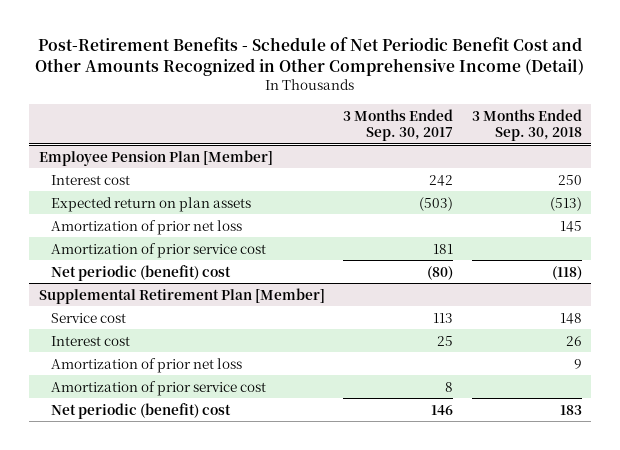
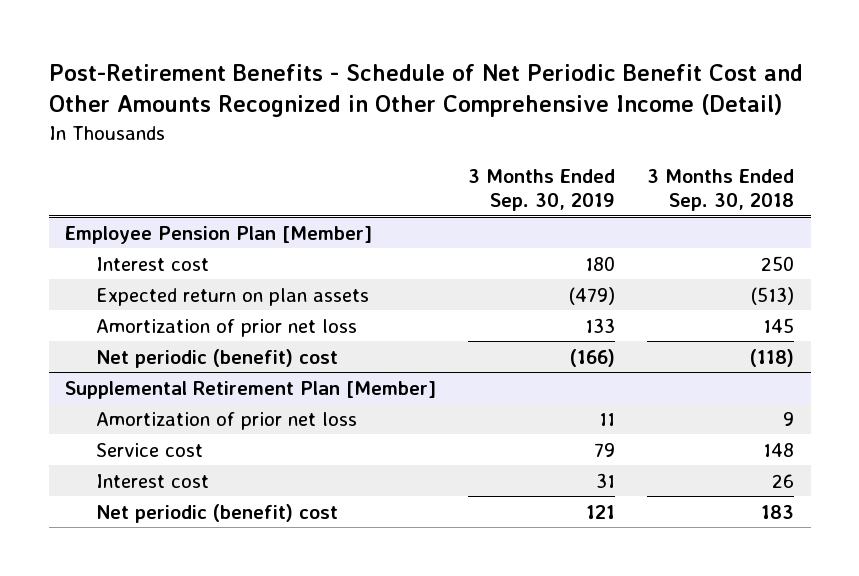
[343,108,454,142] 3 Months Ended Sep. 30, 2017 -> none
none -> [468,168,616,211] 3 Months Ended Sep. 30, 2019
[50,242,266,258] Amortization of prior service cost -> none
[50,357,242,373] Amortization of prior net loss -> [95,411,357,430] Amortization of prior net loss
[50,380,266,396] Amortization of prior service cost -> none

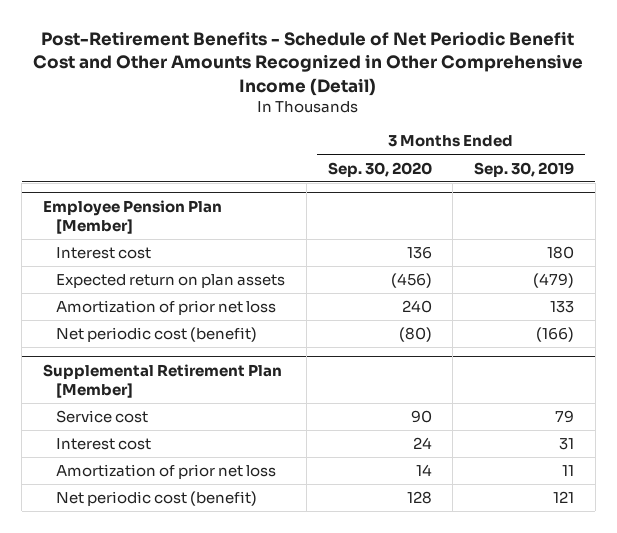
[647,168,795,211] 3 Months Ended Sep. 30, 2018 -> none
none -> [327,161,432,177] Sep. 30, 2020
[95,348,338,368] Net periodic (benefit) cost -> [56,327,258,343] Net periodic cost (benefit)
[95,411,357,430] Amortization of prior net loss -> [56,464,277,480] Amortization of prior net loss
[95,503,338,523] Net periodic (benefit) cost -> [56,491,258,507] Net periodic cost (benefit)

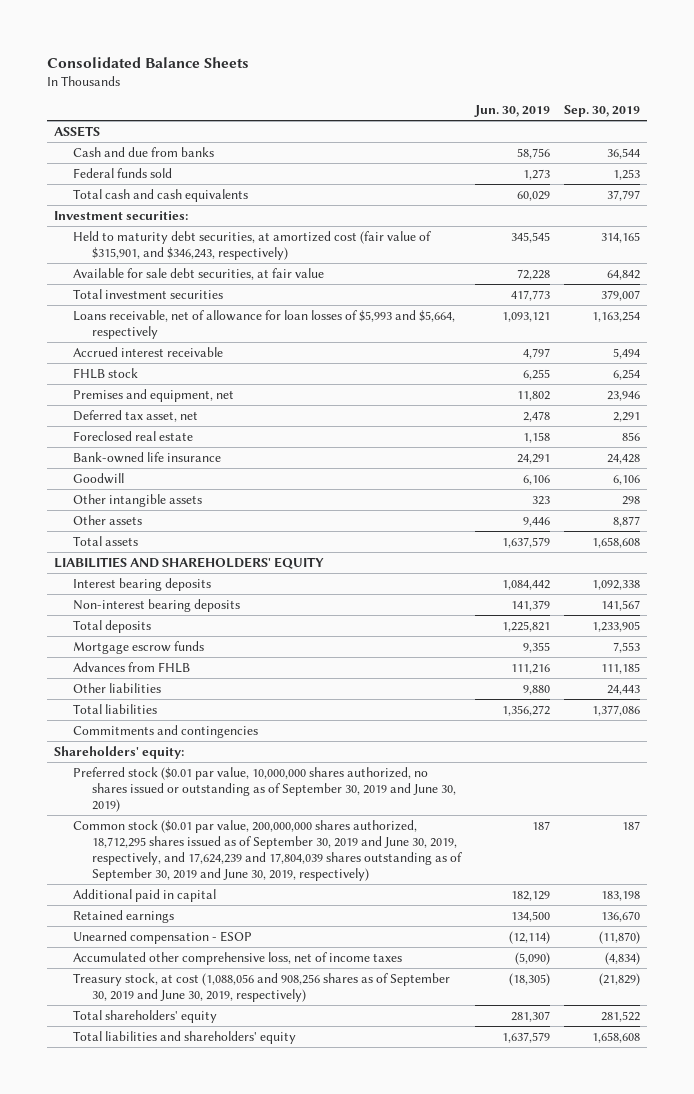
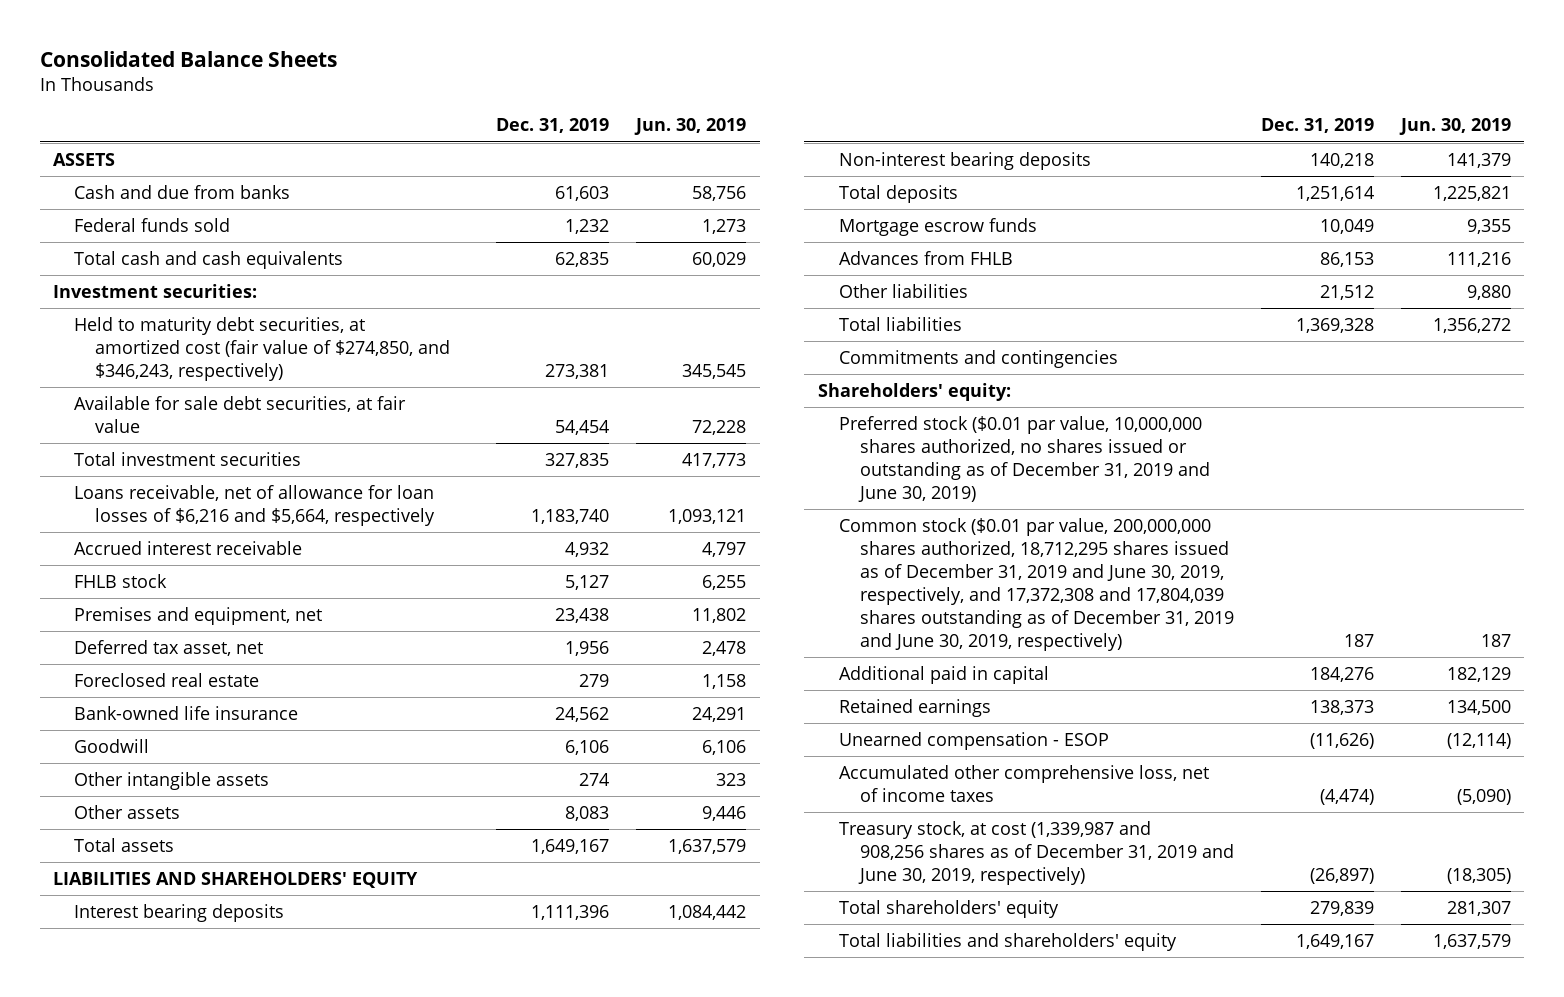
[563,105,640,118] Sep. 30, 2019 -> none
none -> [496,118,610,134] Dec. 31, 2019
[73,230,432,260] Held to maturity debt securities, at amortized cost (fair value of $315,901, and $346,243, respectively) -> [74,316,451,381] Held to maturity debt securities, at amortized cost (fair value of $274,850, and $346,243, respectively)
[73,309,456,339] Loans receivable, net of allowance for loan losses of $5,993 and $5,664, respectively -> [74,484,436,526] Loans receivable, net of allowance for loan losses of $6,216 and $5,664, respectively
[73,766,457,812] Preferred stock ($0.01 par value, 10,000,000 shares authorized, no shares issued or outstanding as of September 30, 2019 and June 30, 2019) -> [838,415,1210,502] Preferred stock ($0.01 par value, 10,000,000 shares authorized, no shares issued or outstanding as of December 31, 2019 and June 30, 2019)
[73,819,463,881] Common stock ($0.01 par value, 200,000,000 shares authorized, 18,712,295 shares issued as of September 30, 2019 and June 30, 2019, respectively, and 17,624,239 and 17,804,039 shares outstanding as of September 30, 2019 and June 30, 2019, respectively) -> [838,517,1234,651] Common stock ($0.01 par value, 200,000,000 shares authorized, 18,712,295 shares issued as of December 31, 2019 and June 30, 2019, respectively, and 17,372,308 and 17,804,039 shares outstanding as of December 31, 2019 and June 30, 2019, respectively)
[73,972,451,1002] Treasury stock, at cost (1,088,056 and 908,256 shares as of September 30, 2019 and June 30, 2019, respectively) -> [838,820,1234,885] Treasury stock, at cost (1,339,987 and 908,256 shares as of December 31, 2019 and June 30, 2019, respectively)

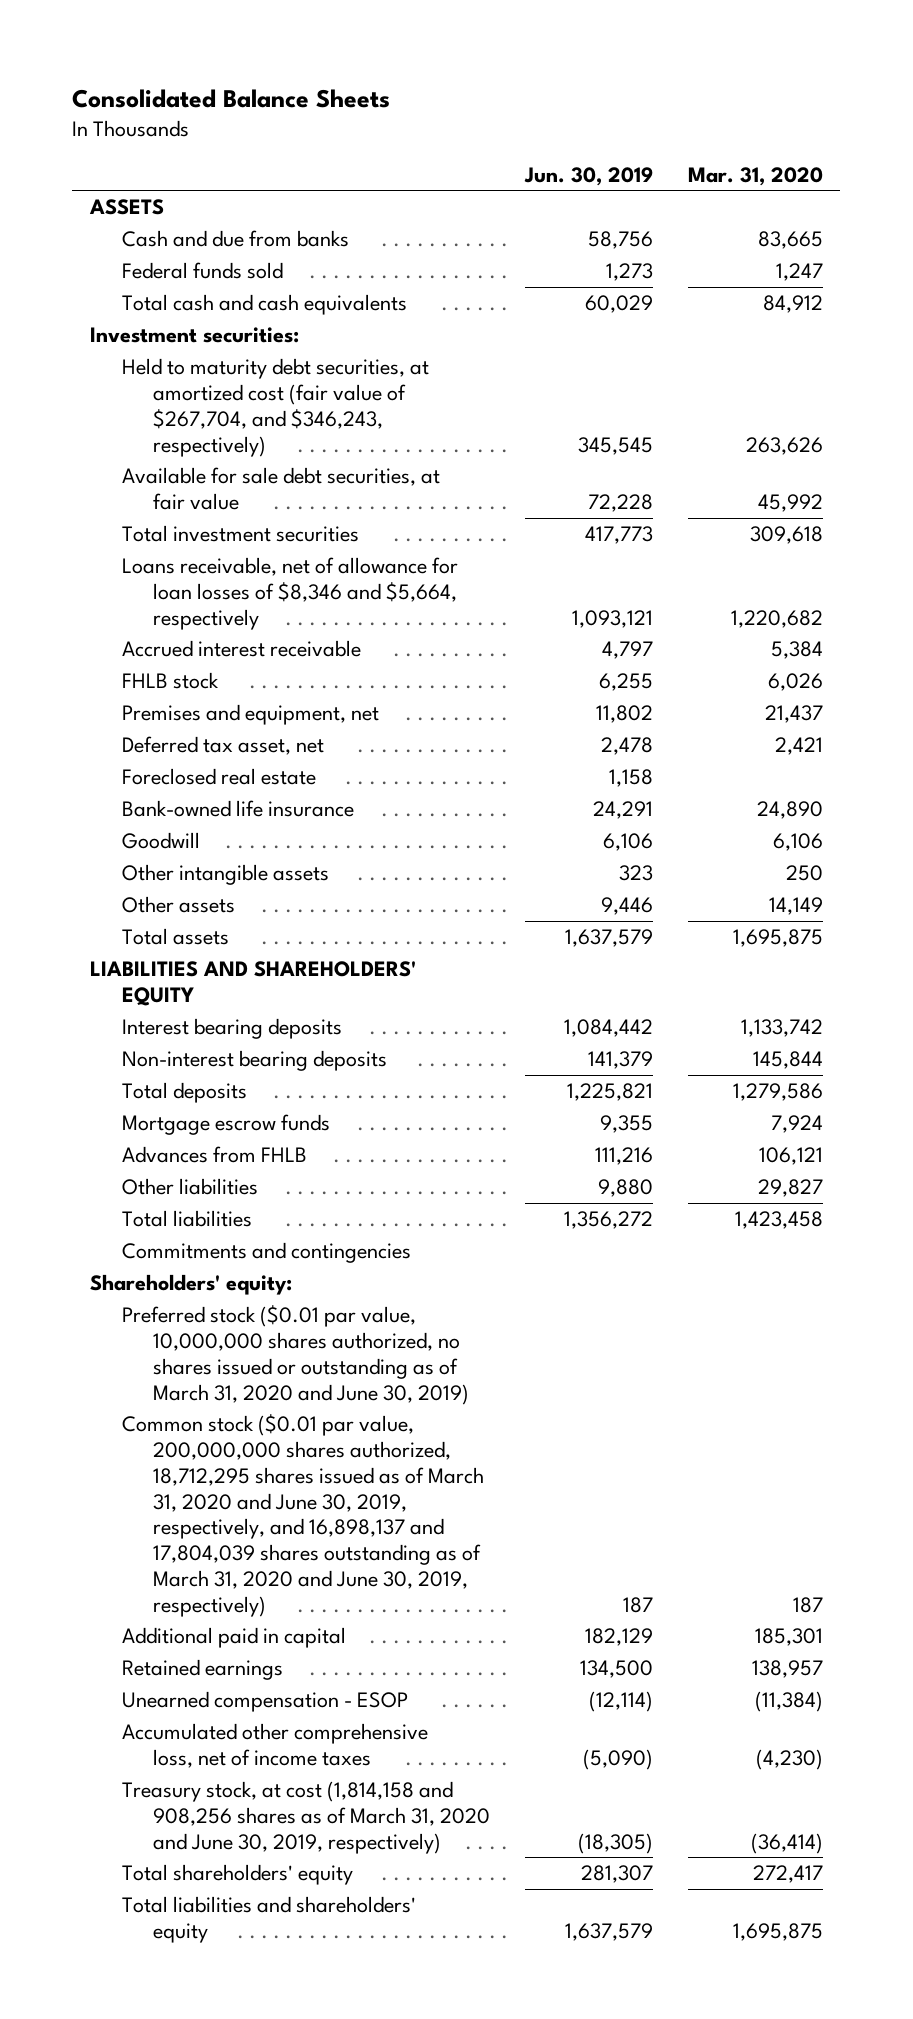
[496,118,610,134] Dec. 31, 2019 -> none
none -> [688,166,824,186] Mar. 31, 2020
[74,316,451,381] Held to maturity debt securities, at amortized cost (fair value of $274,850, and $346,243, respectively) -> [121,358,429,457] Held to maturity debt securities, at amortized cost (fair value of $267,704, and $346,243, respectively)
[74,484,436,526] Loans receivable, net of allowance for loan losses of $6,216 and $5,664, respectively -> [121,557,458,630] Loans receivable, net of allowance for loan losses of $8,346 and $5,664, respectively
[838,415,1210,502] Preferred stock ($0.01 par value, 10,000,000 shares authorized, no shares issued or outstanding as of December 31, 2019 and June 30, 2019) -> [121,1305,470,1405] Preferred stock ($0.01 par value, 10,000,000 shares authorized, no shares issued or outstanding as of March 31, 2020 and June 30, 2019)
[838,517,1234,651] Common stock ($0.01 par value, 200,000,000 shares authorized, 18,712,295 shares issued as of December 31, 2019 and June 30, 2019, respectively, and 17,372,308 and 17,804,039 shares outstanding as of December 31, 2019 and June 30, 2019, respectively) -> [121,1414,485,1617] Common stock ($0.01 par value, 200,000,000 shares authorized, 18,712,295 shares issued as of March 31, 2020 and June 30, 2019, respectively, and 16,898,137 and 17,804,039 shares outstanding as of March 31, 2020 and June 30, 2019, respectively)
[838,820,1234,885] Treasury stock, at cost (1,339,987 and 908,256 shares as of December 31, 2019 and June 30, 2019, respectively) -> [121,1781,491,1854] Treasury stock, at cost (1,814,158 and 908,256 shares as of March 31, 2020 and June 30, 2019, respectively)

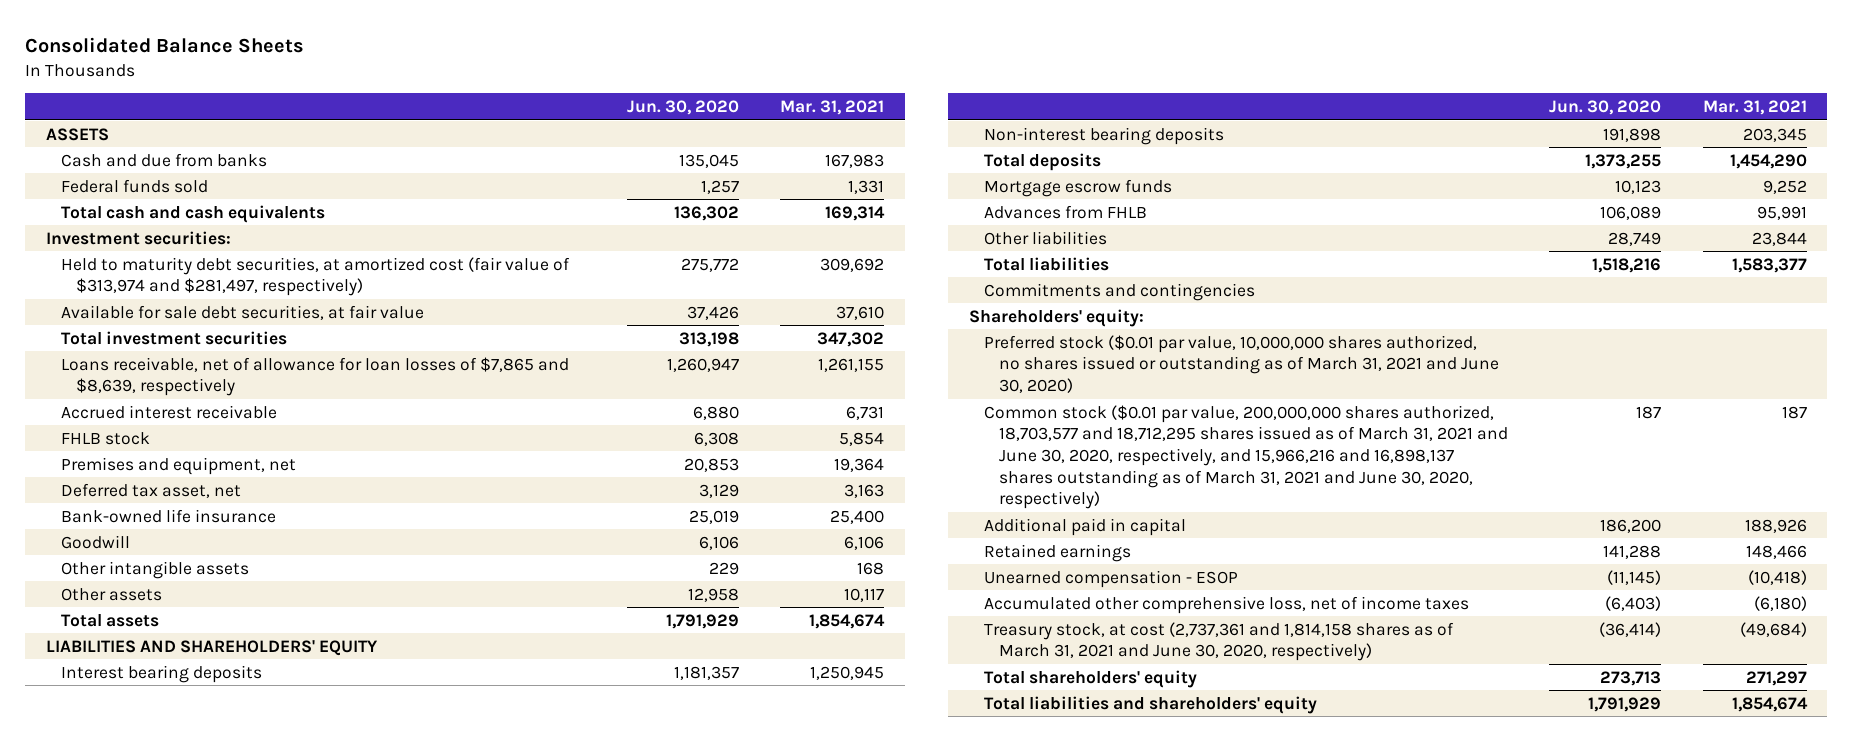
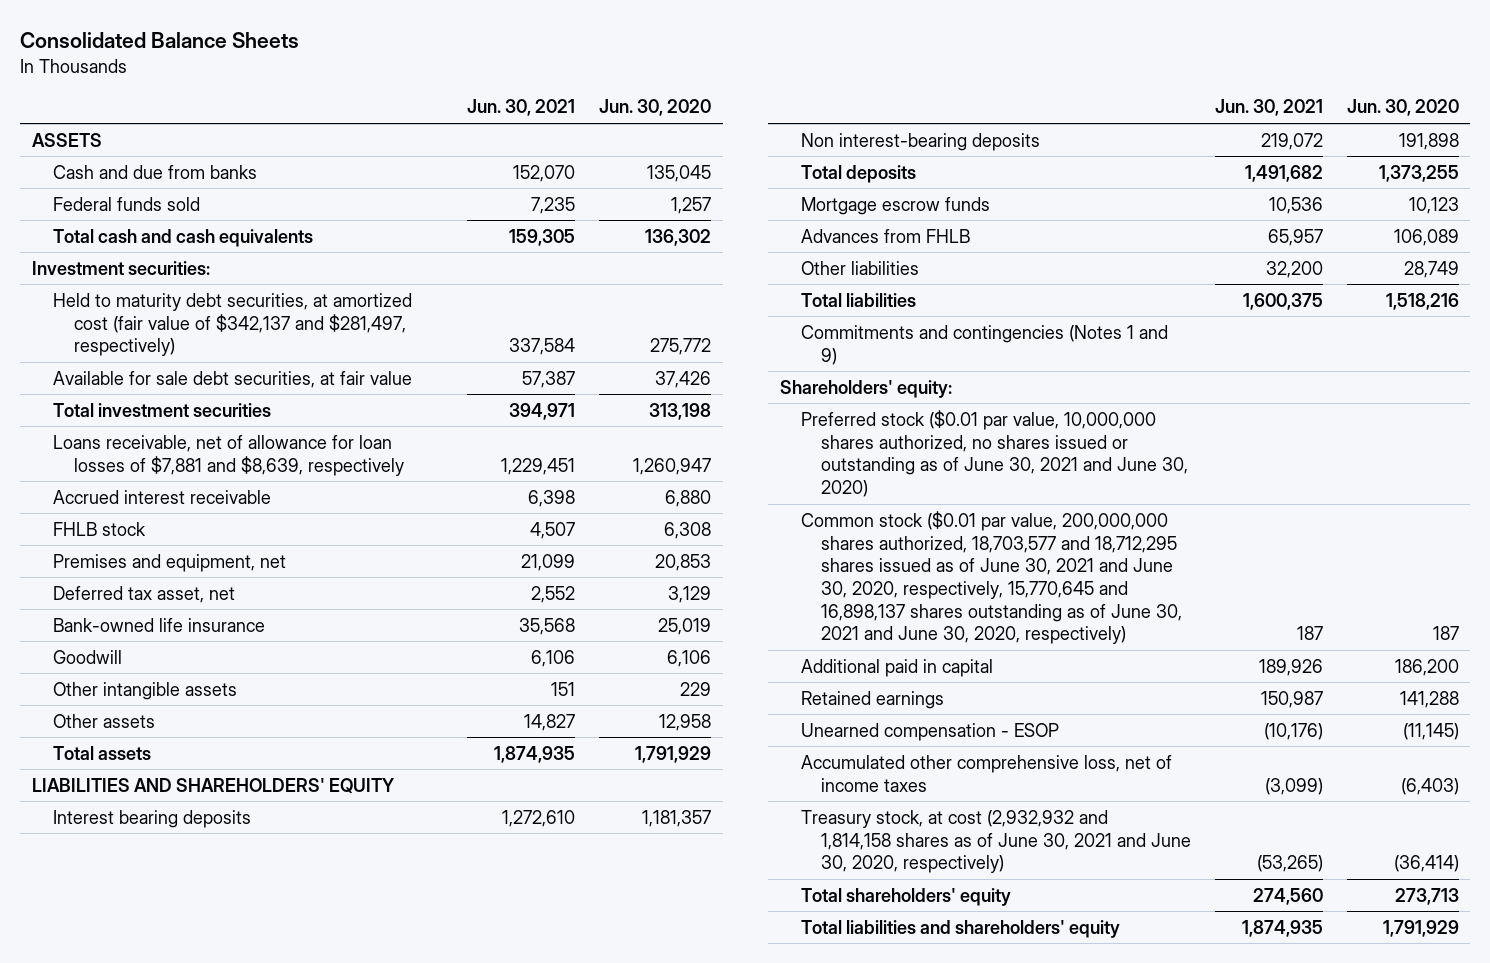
[779,99,884,115] Mar. 31, 2021 -> none
none -> [467,99,576,117] Jun. 30, 2021
[61,256,571,297] Held to maturity debt securities, at amortized cost (fair value of $313,974 and $281,497, respectively) -> [52,292,412,357] Held to maturity debt securities, at amortized cost (fair value of $342,137 and $281,497, respectively)
[61,356,570,397] Loans receivable, net of allowance for loan losses of $7,865 and $8,639, respectively -> [52,434,404,476] Loans receivable, net of allowance for loan losses of $7,881 and $8,639, respectively
[983,126,1224,145] Non-interest bearing deposits -> [800,132,1040,151] Non interest-bearing deposits
[983,282,1255,301] Commitments and contingencies -> [800,324,1168,365] Commitments and contingencies (Notes 1 and 9)
[983,334,1499,393] Preferred stock ($0.01 par value, 10,000,000 shares authorized, no shares issued or outstanding as of March 31, 2021 and June 30, 2020) -> [800,409,1189,497] Preferred stock ($0.01 par value, 10,000,000 shares authorized, no shares issued or outstanding as of June 30, 2021 and June 30, 2020)
[983,404,1508,510] Common stock ($0.01 par value, 200,000,000 shares authorized, 18,703,577 and 18,712,295 shares issued as of March 31, 2021 and June 30, 2020, respectively, and 15,966,216 and 16,898,137 shares outstanding as of March 31, 2021 and June 30, 2020, respectively) -> [800,510,1183,645] Common stock ($0.01 par value, 200,000,000 shares authorized, 18,703,577 and 18,712,295 shares issued as of June 30, 2021 and June 30, 2020, respectively, 15,770,645 and 16,898,137 shares outstanding as of June 30, 2021 and June 30, 2020, respectively)
[983,621,1454,662] Treasury stock, at cost (2,737,361 and 1,814,158 shares as of March 31, 2021 and June 30, 2020, respectively) -> [800,809,1192,874] Treasury stock, at cost (2,932,932 and 1,814,158 shares as of June 30, 2021 and June 30, 2020, respectively)

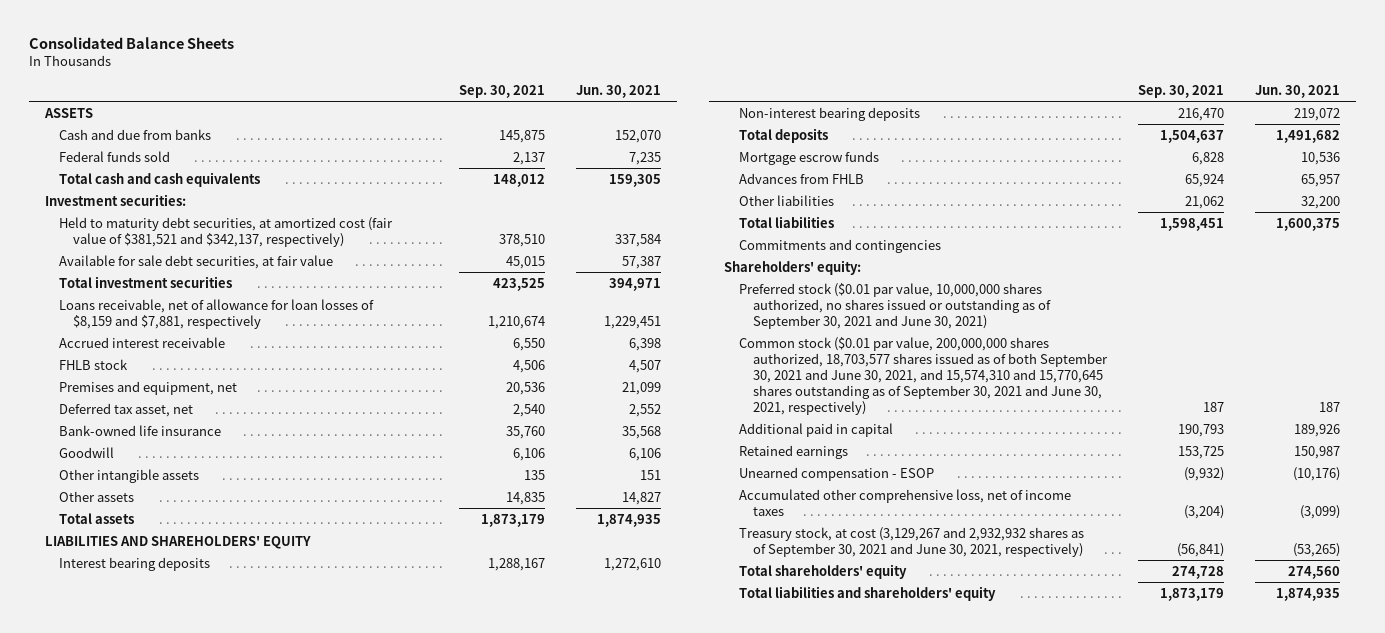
[598,99,711,117] Jun. 30, 2020 -> none
none -> [458,84,545,98] Sep. 30, 2021
[52,292,412,357] Held to maturity debt securities, at amortized cost (fair value of $342,137 and $281,497, respectively) -> [59,216,394,247] Held to maturity debt securities, at amortized cost (fair value of $381,521 and $342,137, respectively)
[52,434,404,476] Loans receivable, net of allowance for loan losses of $7,881 and $8,639, respectively -> [59,298,375,329] Loans receivable, net of allowance for loan losses of $8,159 and $7,881, respectively
[800,132,1040,151] Non interest-bearing deposits -> [738,106,920,121] Non-interest bearing deposits
[800,324,1168,365] Commitments and contingencies (Notes 1 and 9) -> [738,238,941,253] Commitments and contingencies
[800,409,1189,497] Preferred stock ($0.01 par value, 10,000,000 shares authorized, no shares issued or outstanding as of June 30, 2021 and June 30, 2020) -> [738,282,1051,329] Preferred stock ($0.01 par value, 10,000,000 shares authorized, no shares issued or outstanding as of September 30, 2021 and June 30, 2021)
[800,510,1183,645] Common stock ($0.01 par value, 200,000,000 shares authorized, 18,703,577 and 18,712,295 shares issued as of June 30, 2021 and June 30, 2020, respectively, 15,770,645 and 16,898,137 shares outstanding as of June 30, 2021 and June 30, 2020, respectively) -> [738,336,1108,415] Common stock ($0.01 par value, 200,000,000 shares authorized, 18,703,577 shares issued as of both September 30, 2021 and June 30, 2021, and 15,574,310 and 15,770,645 shares outstanding as of September 30, 2021 and June 30, 2021, respectively)
[800,809,1192,874] Treasury stock, at cost (2,932,932 and 1,814,158 shares as of June 30, 2021 and June 30, 2020, respectively) -> [738,526,1084,557] Treasury stock, at cost (3,129,267 and 2,932,932 shares as of September 30, 2021 and June 30, 2021, respectively)

